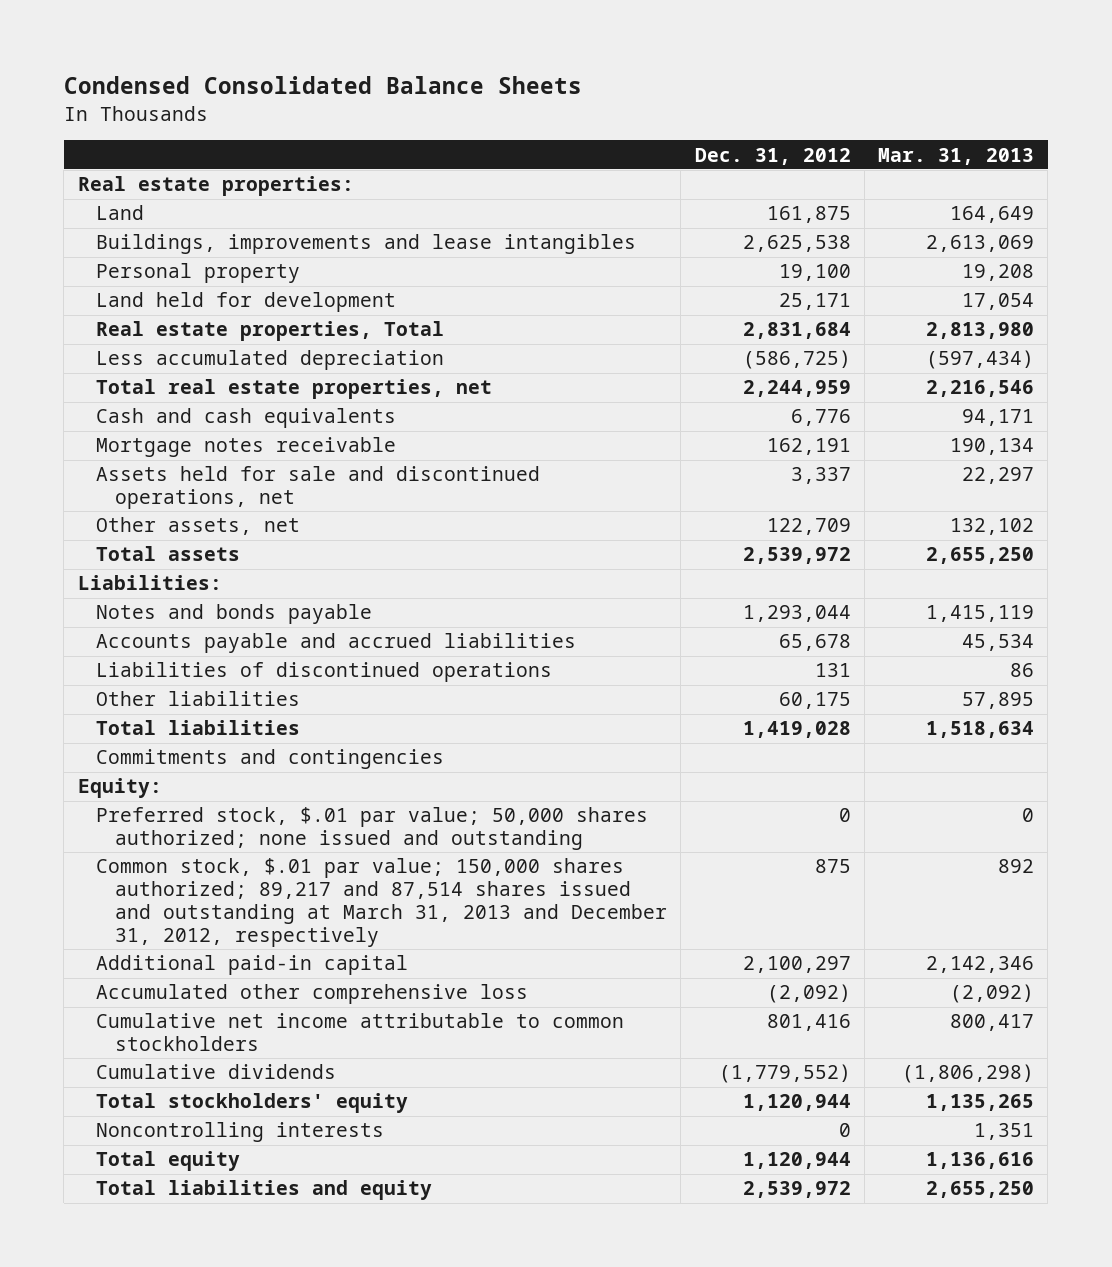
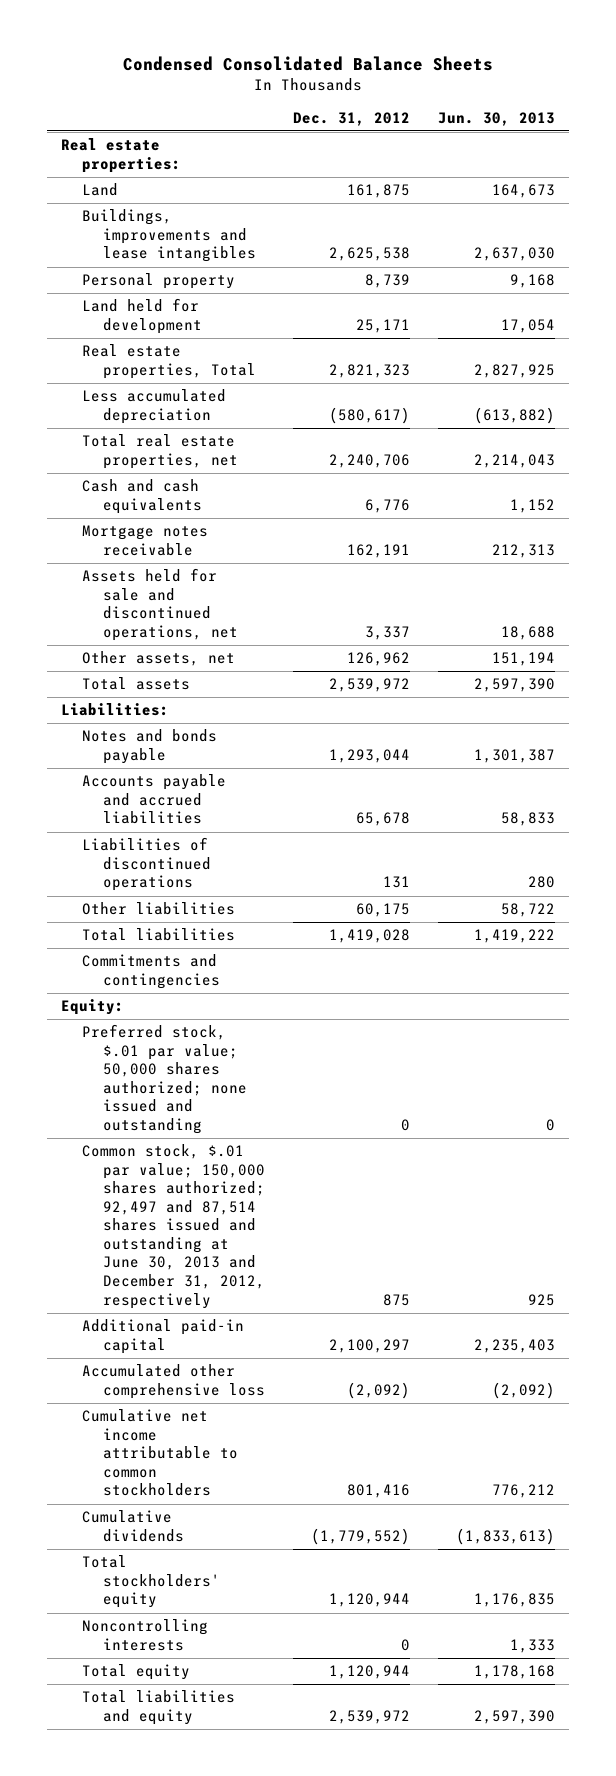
[878,147,1035,165] Mar. 31, 2013 -> none
none -> [438,111,556,126] Jun. 30, 2013
[778,264,851,282] 19,100 -> [364,274,410,289] 8,739
[742,322,851,340] 2,831,684 -> [328,363,410,378] 2,821,323
[742,350,851,370] (586,725) -> [328,406,410,424] (580,617)
[742,380,851,398] 2,244,959 -> [328,453,410,468] 2,240,706
[766,518,851,536] 122,709 -> [346,652,410,667] 126,962
[96,858,668,947] Common stock, $.01 par value; 150,000 shares authorized; 89,217 and 87,514 shares issued and outstanding at March 31, 2013 and December 31, 2012, respectively -> [81,1144,265,1309] Common stock, $.01 par value; 150,000 shares authorized; 92,497 and 87,514 shares issued and outstanding at June 30, 2013 and December 31, 2012, respectively

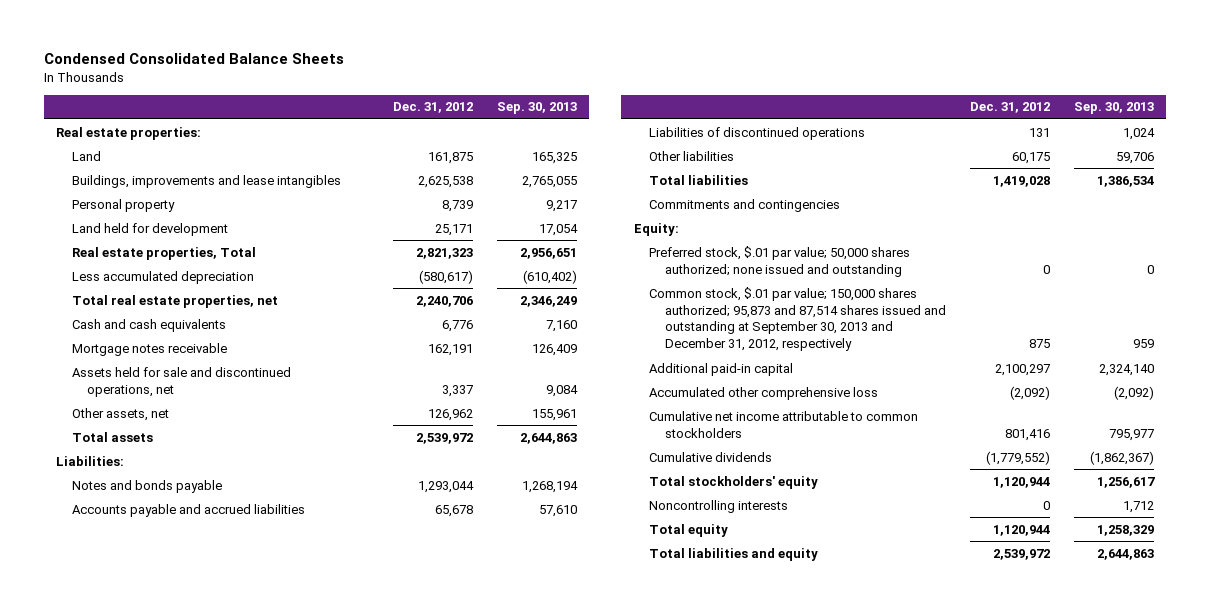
[438,111,556,126] Jun. 30, 2013 -> none
none -> [496,102,577,115] Sep. 30, 2013
[81,1144,265,1309] Common stock, $.01 par value; 150,000 shares authorized; 92,497 and 87,514 shares issued and outstanding at June 30, 2013 and December 31, 2012, respectively -> [649,286,946,352] Common stock, $.01 par value; 150,000 shares authorized; 95,873 and 87,514 shares issued and outstanding at September 30, 2013 and December 31, 2012, respectively

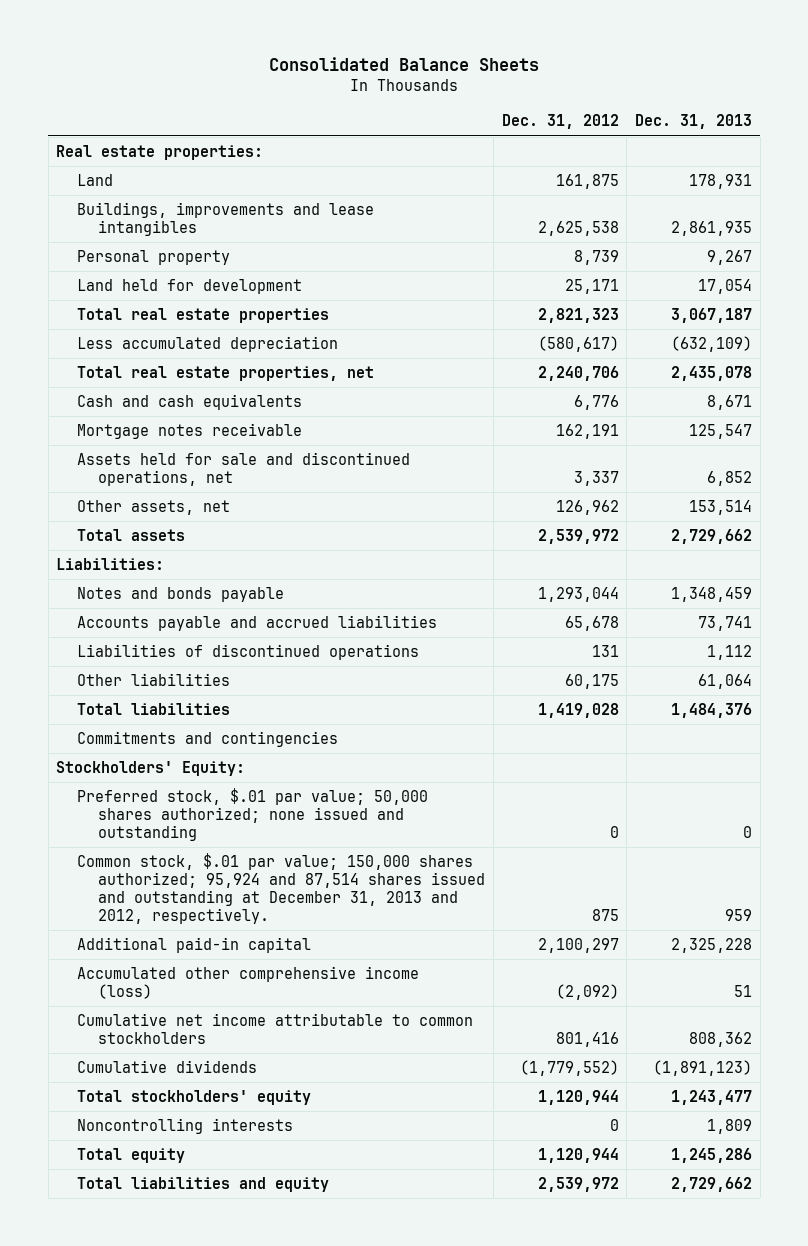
[43,53,344,65] Condensed Consolidated Balance Sheets -> [269,57,540,72] Consolidated Balance Sheets
[496,102,577,115] Sep. 30, 2013 -> none
none -> [634,114,752,130] Dec. 31, 2013
[71,246,256,260] Real estate properties, Total -> [77,308,330,324] Total real estate properties
[633,222,679,236] Equity: -> [56,761,246,777] Stockholders' Equity:
[649,286,946,352] Common stock, $.01 par value; 150,000 shares authorized; 95,873 and 87,514 shares issued and outstanding at September 30, 2013 and December 31, 2012, respectively -> [77,853,486,924] Common stock, $.01 par value; 150,000 shares authorized; 95,924 and 87,514 shares issued and outstanding at December 31, 2013 and 2012, respectively.
[649,386,879,400] Accumulated other comprehensive loss -> [77,966,420,999] Accumulated other comprehensive income (loss)

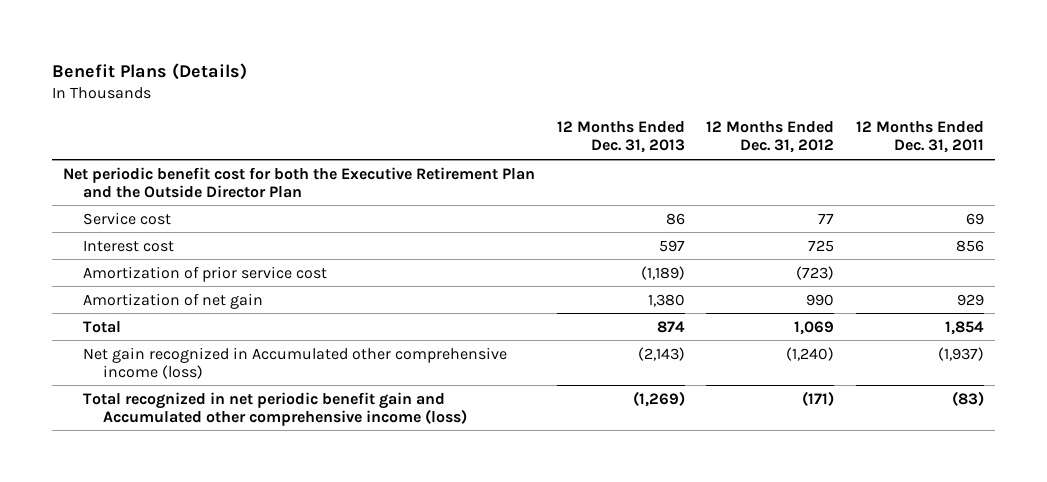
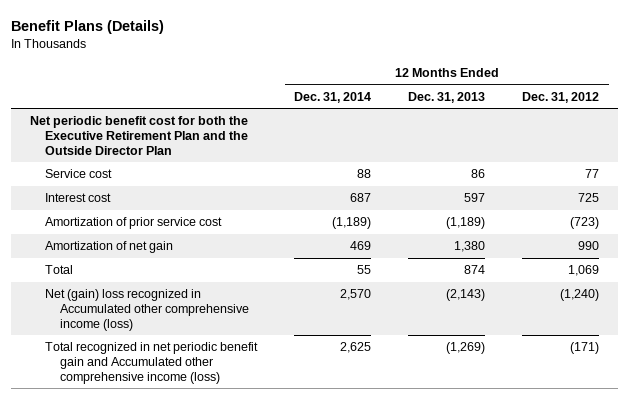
[856,121,985,154] 12 Months Ended Dec. 31, 2011 -> none
none -> [294,91,372,103] Dec. 31, 2014
[82,346,507,379] Net gain recognized in Accumulated other comprehensive income (loss) -> [44,289,250,331] Net (gain) loss recognized in Accumulated other comprehensive income (loss)

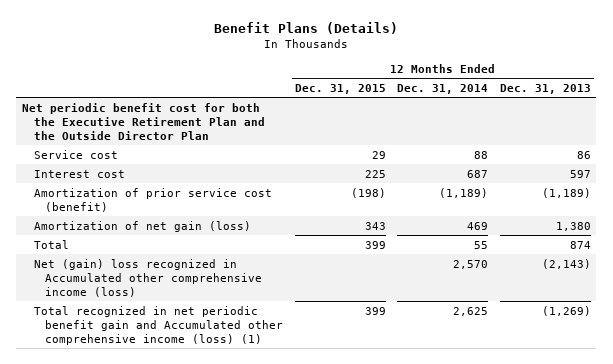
[522,91,600,103] Dec. 31, 2012 -> none
none -> [294,83,386,94] Dec. 31, 2015
[44,217,222,230] Amortization of prior service cost -> [33,187,272,212] Amortization of prior service cost (benefit)
[44,241,173,254] Amortization of net gain -> [33,220,251,232] Amortization of net gain (loss)
[44,342,258,384] Total recognized in net periodic benefit gain and Accumulated other comprehensive income (loss) -> [33,305,284,345] Total recognized in net periodic benefit gain and Accumulated other comprehensive income (loss) (1)

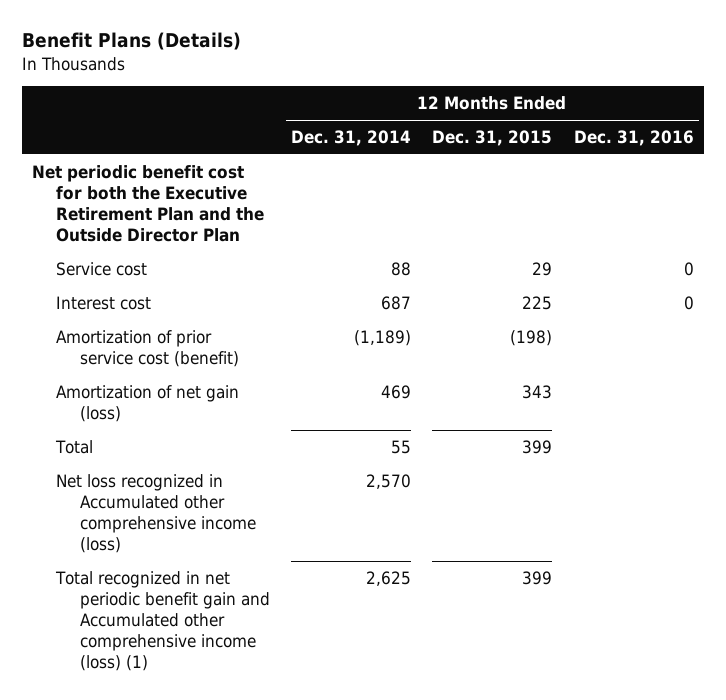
[499,83,591,94] Dec. 31, 2013 -> none
none -> [573,129,694,146] Dec. 31, 2016
[33,258,263,297] Net (gain) loss recognized in Accumulated other comprehensive income (loss) -> [56,473,257,553] Net loss recognized in Accumulated other comprehensive income (loss)

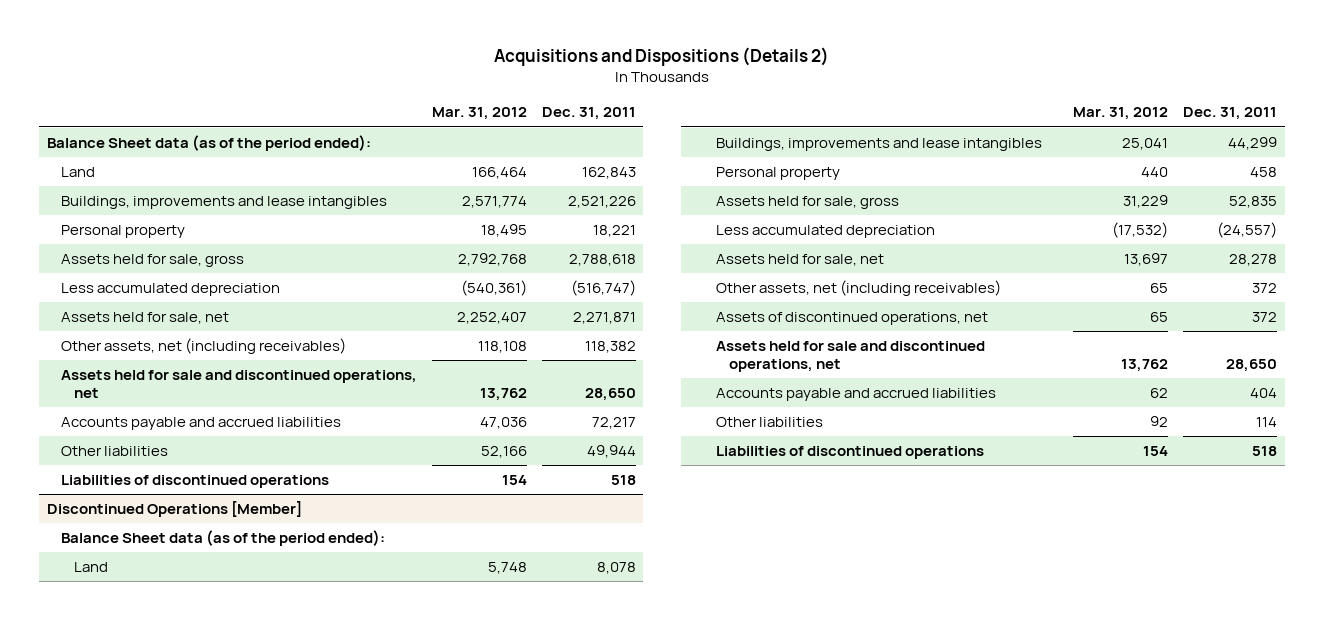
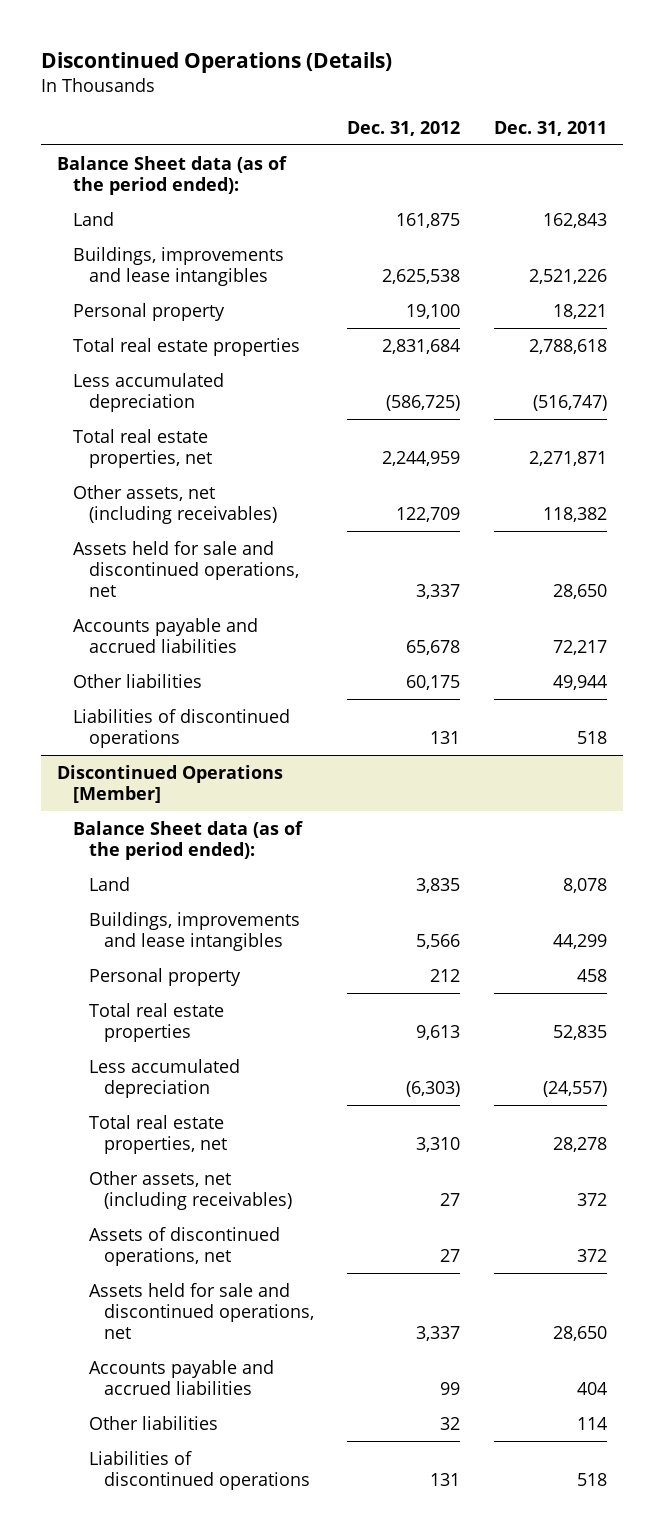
[494,47,830,67] Acquisitions and Dispositions (Details 2) -> [40,52,392,74] Discontinued Operations (Details)
[431,107,527,121] Mar. 31, 2012 -> none
none -> [347,120,461,136] Dec. 31, 2012
[60,254,244,268] Assets held for sale, gross -> [73,337,301,356] Total real estate properties
[60,312,229,325] Assets held for sale, net -> [73,428,212,469] Total real estate properties, net
[715,196,899,210] Assets held for sale, gross -> [88,1002,224,1043] Total real estate properties
[715,254,884,267] Assets held for sale, net -> [88,1114,228,1155] Total real estate properties, net

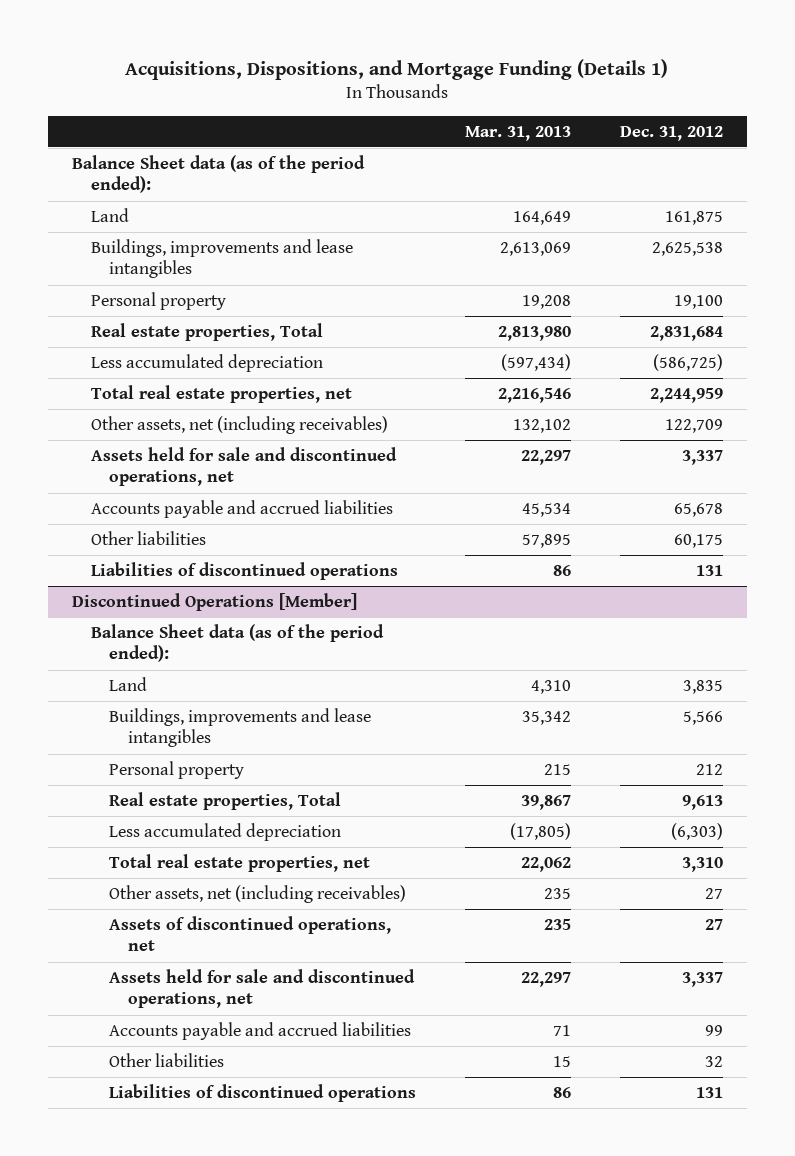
[40,52,392,74] Discontinued Operations (Details) -> [125,58,669,80] Acquisitions, Dispositions, and Mortgage Funding (Details 1)
[493,120,607,136] Dec. 31, 2011 -> none
none -> [464,125,571,141] Mar. 31, 2013
[73,337,301,356] Total real estate properties -> [90,322,323,341] Real estate properties, Total
[88,1002,224,1043] Total real estate properties -> [109,791,342,810] Real estate properties, Total

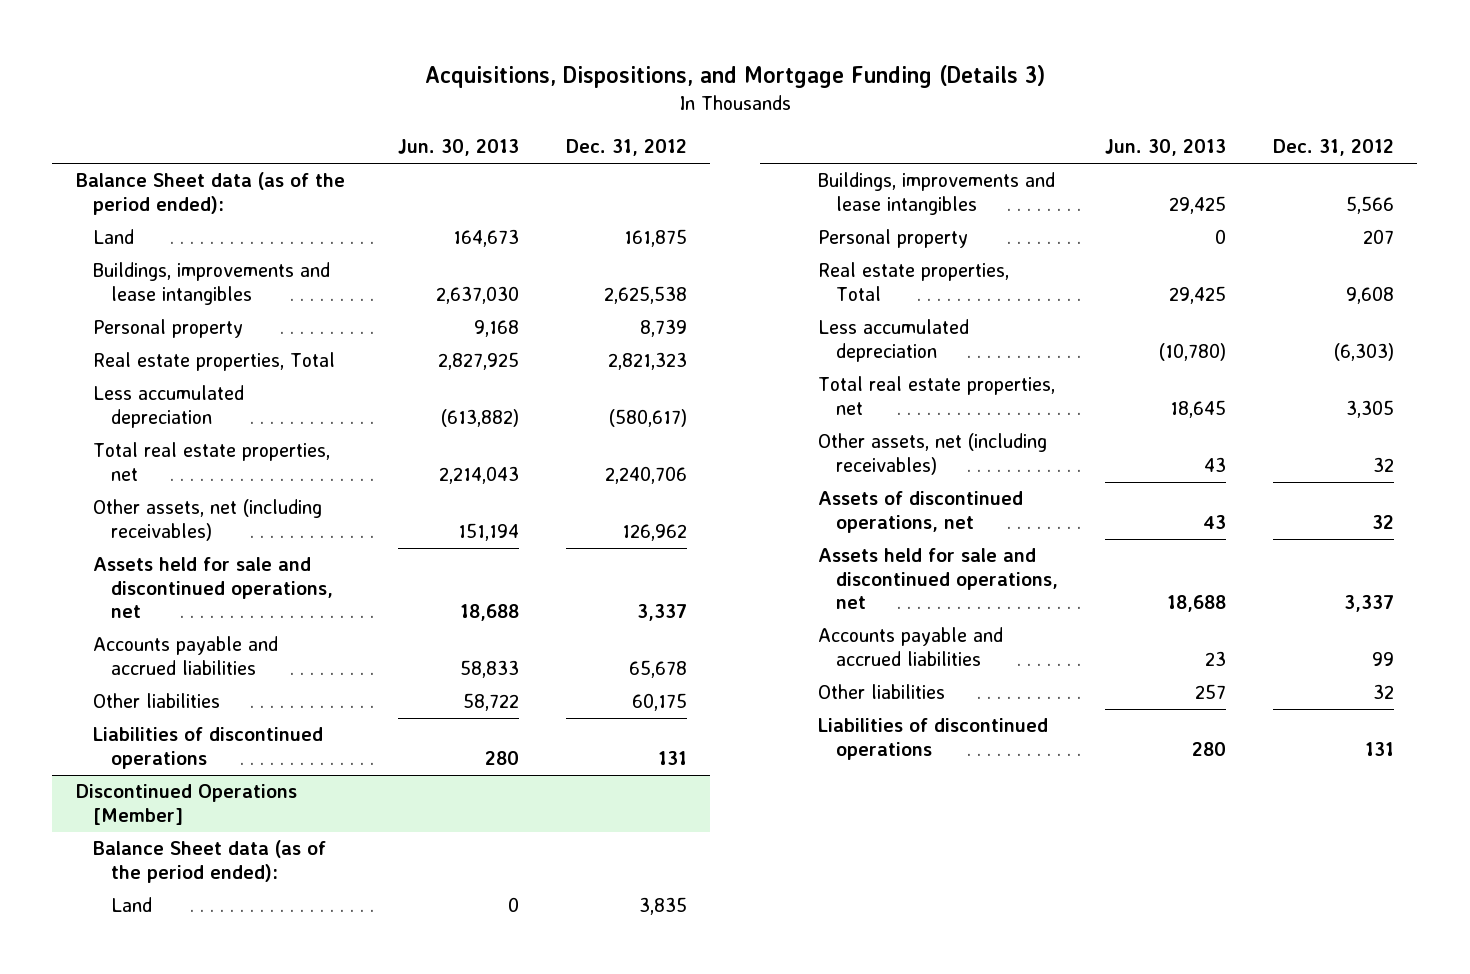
[125,58,669,80] Acquisitions, Dispositions, and Mortgage Funding (Details 1) -> [424,65,1045,89] Acquisitions, Dispositions, and Mortgage Funding (Details 3)
[464,125,571,141] Mar. 31, 2013 -> none
none -> [397,139,519,157] Jun. 30, 2013
[673,294,723,309] 19,100 -> [639,319,687,338] 8,739
[649,325,723,341] 2,831,684 -> [607,352,687,371] 2,821,323
[652,353,723,371] (586,725) -> [608,408,687,427] (580,617)
[649,387,723,403] 2,244,959 -> [604,465,687,484] 2,240,706
[664,418,723,433] 122,709 -> [621,523,687,541] 126,962
[695,763,723,775] 212 -> [1362,229,1394,245] 207
[681,794,723,810] 9,613 -> [1345,285,1394,304] 9,608
[681,856,723,872] 3,310 -> [1345,399,1394,418] 3,305
[704,887,723,899] 27 -> [1372,456,1394,472] 32
[704,918,723,930] 27 -> [1371,514,1394,529] 32

